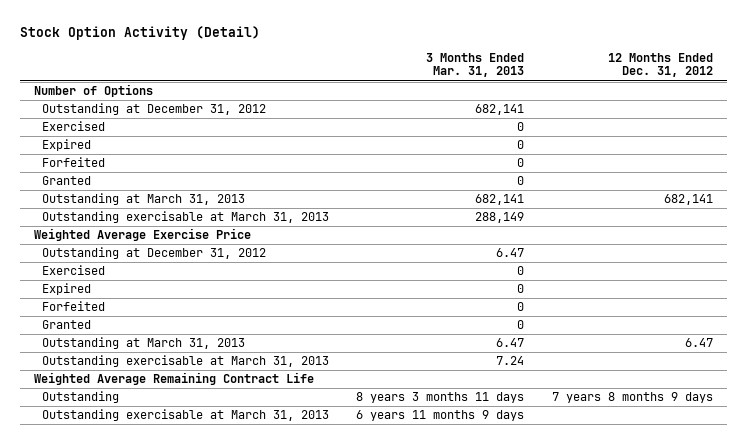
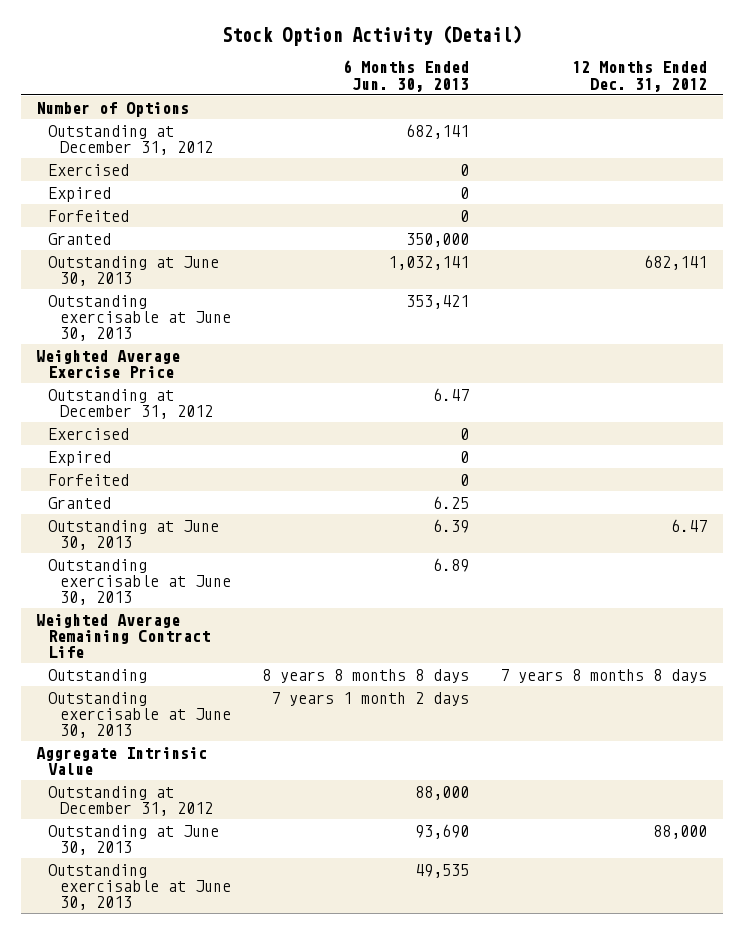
[426,52,525,78] 3 Months Ended Mar. 31, 2013 -> none
none -> [343,60,470,92] 6 Months Ended Jun. 30, 2013
[41,193,245,206] Outstanding at March 31, 2013 -> [48,255,220,287] Outstanding at June 30, 2013
[41,211,329,224] Outstanding exercisable at March 31, 2013 -> [48,294,231,342] Outstanding exercisable at June 30, 2013
[41,337,245,350] Outstanding at March 31, 2013 -> [48,519,220,551] Outstanding at June 30, 2013
[41,355,329,368] Outstanding exercisable at March 31, 2013 -> [48,558,231,606] Outstanding exercisable at June 30, 2013
[551,392,713,404] 7 years 8 months 9 days -> [500,668,708,683] 7 years 8 months 8 days
[41,409,329,422] Outstanding exercisable at March 31, 2013 -> [48,691,231,739] Outstanding exercisable at June 30, 2013
none -> [36,746,208,776] Aggregate Intrinsic Value
none -> [48,785,213,817] Outstanding at December 31, 2012
none -> [48,824,220,856] Outstanding at June 30, 2013
none -> [48,863,231,911] Outstanding exercisable at June 30, 2013

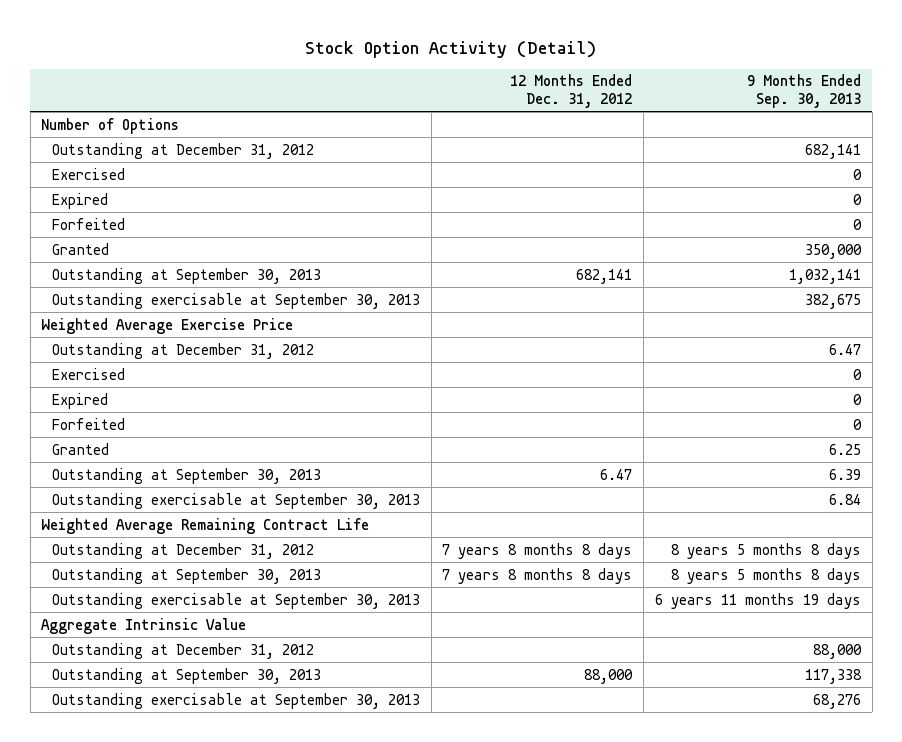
[343,60,470,92] 6 Months Ended Jun. 30, 2013 -> none
none -> [746,74,861,109] 9 Months Ended Sep. 30, 2013
[48,255,220,287] Outstanding at June 30, 2013 -> [51,267,321,284] Outstanding at September 30, 2013
[48,294,231,342] Outstanding exercisable at June 30, 2013 -> [51,292,420,309] Outstanding exercisable at September 30, 2013
[48,519,220,551] Outstanding at June 30, 2013 -> [51,467,321,484] Outstanding at September 30, 2013
[48,558,231,606] Outstanding exercisable at June 30, 2013 -> [51,492,420,509] Outstanding exercisable at September 30, 2013
[48,668,148,683] Outstanding -> [51,542,314,559] Outstanding at December 31, 2012
none -> [51,567,321,584] Outstanding at September 30, 2013
[48,691,231,739] Outstanding exercisable at June 30, 2013 -> [51,592,420,609] Outstanding exercisable at September 30, 2013
[48,824,220,856] Outstanding at June 30, 2013 -> [51,667,321,684] Outstanding at September 30, 2013
[48,863,231,911] Outstanding exercisable at June 30, 2013 -> [51,692,420,709] Outstanding exercisable at September 30, 2013

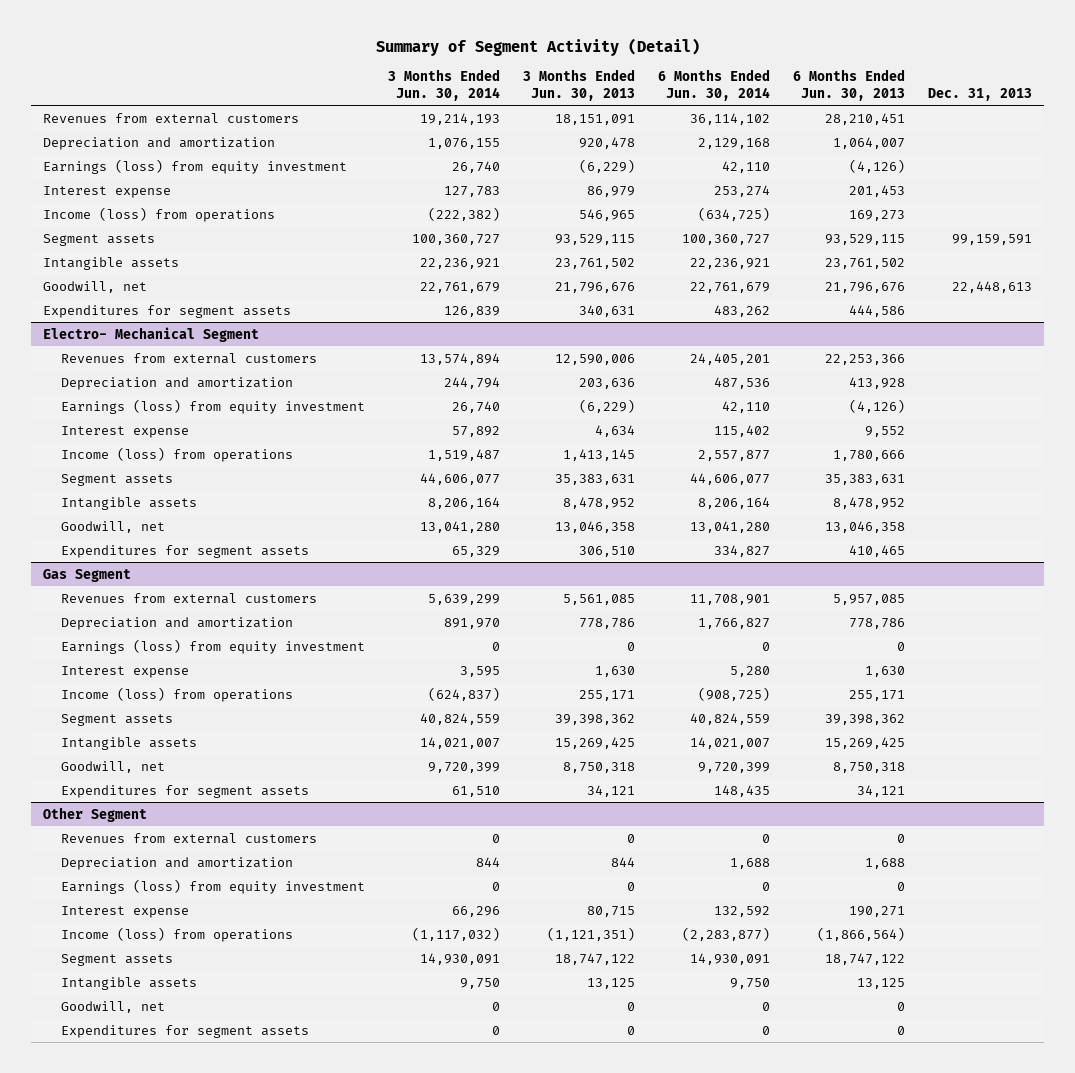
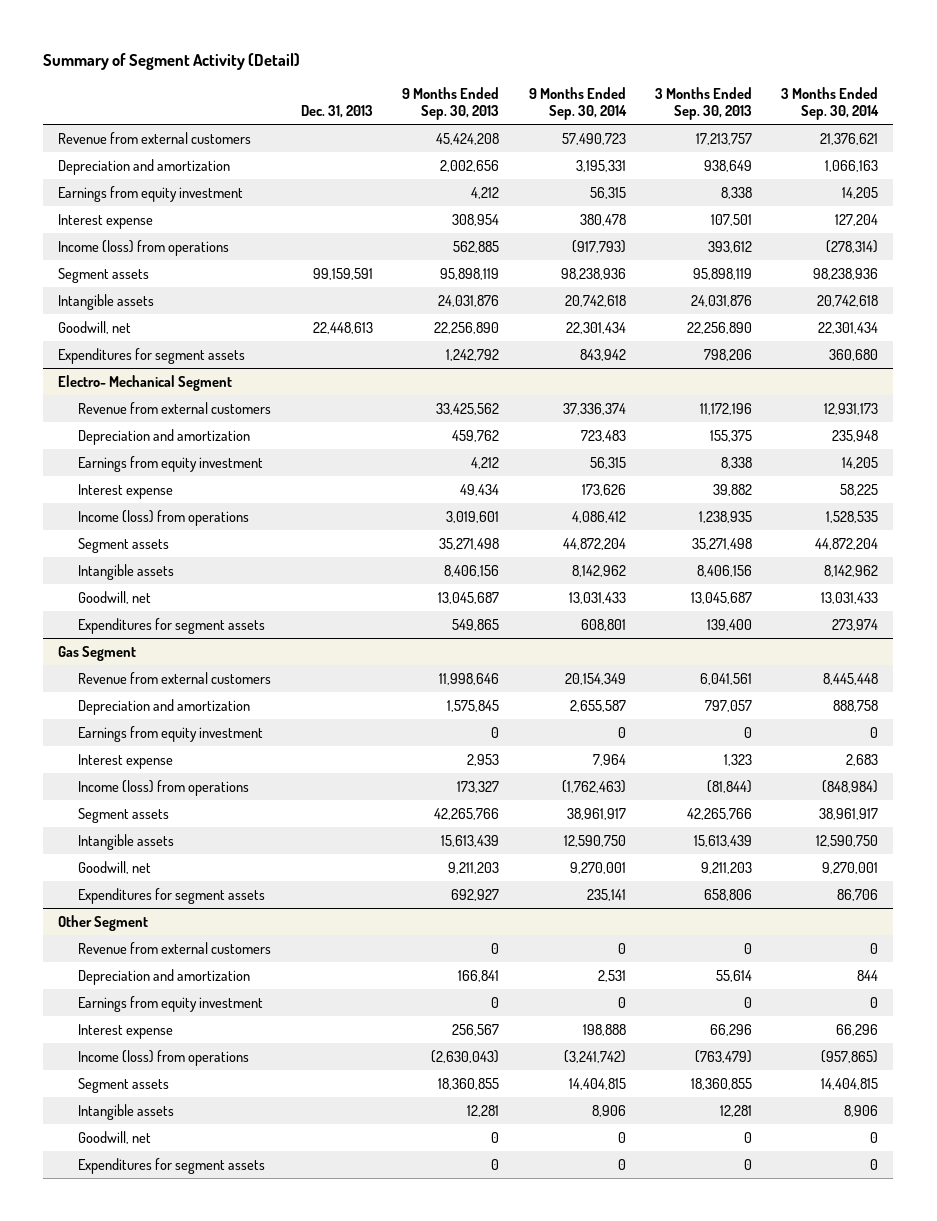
[388,69,501,101] 3 Months Ended Jun. 30, 2014 -> none
[523,69,636,101] 3 Months Ended Jun. 30, 2013 -> none
[658,69,771,101] 6 Months Ended Jun. 30, 2014 -> none
[793,69,906,101] 6 Months Ended Jun. 30, 2013 -> none
none -> [402,87,500,120] 9 Months Ended Sep. 30, 2013
none -> [528,87,627,120] 9 Months Ended Sep. 30, 2014
none -> [655,87,753,120] 3 Months Ended Sep. 30, 2013
none -> [781,87,880,120] 3 Months Ended Sep. 30, 2014
[42,112,299,124] Revenues from external customers -> [58,131,252,144] Revenue from external customers
[42,158,347,174] Earnings (loss) from equity investment -> [58,185,244,202] Earnings from equity investment
[61,352,318,364] Revenues from external customers -> [78,401,272,414] Revenue from external customers
[61,398,366,414] Earnings (loss) from equity investment -> [78,455,264,472] Earnings from equity investment
[61,592,318,604] Revenues from external customers -> [78,671,272,684] Revenue from external customers
[61,638,366,654] Earnings (loss) from equity investment -> [78,725,264,742] Earnings from equity investment
[61,832,318,844] Revenues from external customers -> [78,941,272,954] Revenue from external customers
[61,878,366,894] Earnings (loss) from equity investment -> [78,995,264,1012] Earnings from equity investment

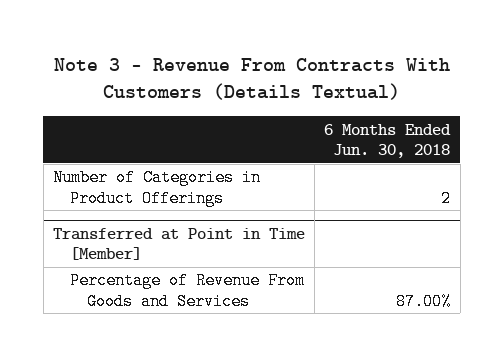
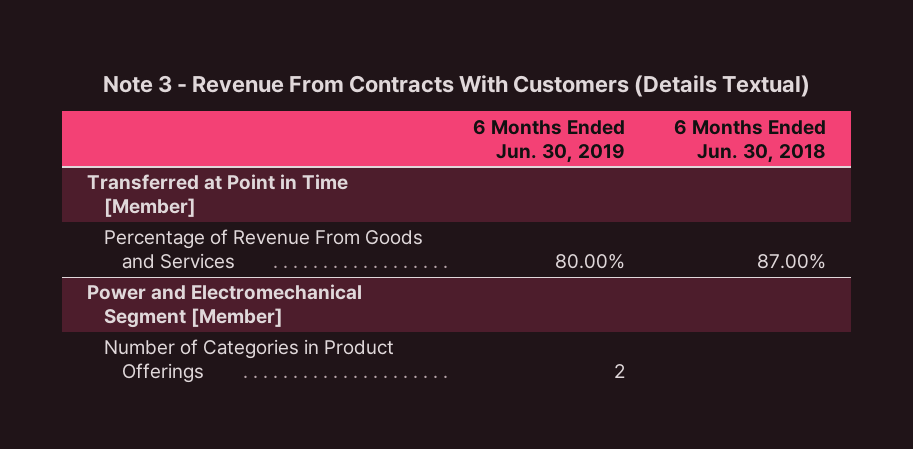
none -> [472,119,625,163] 6 Months Ended Jun. 30, 2019
[52,169,261,208] Number of Categories in Product Offerings -> none
none -> [86,284,362,329] Power and Electromechanical Segment [Member]
none -> [104,339,395,384] Number of Categories in Product Offerings

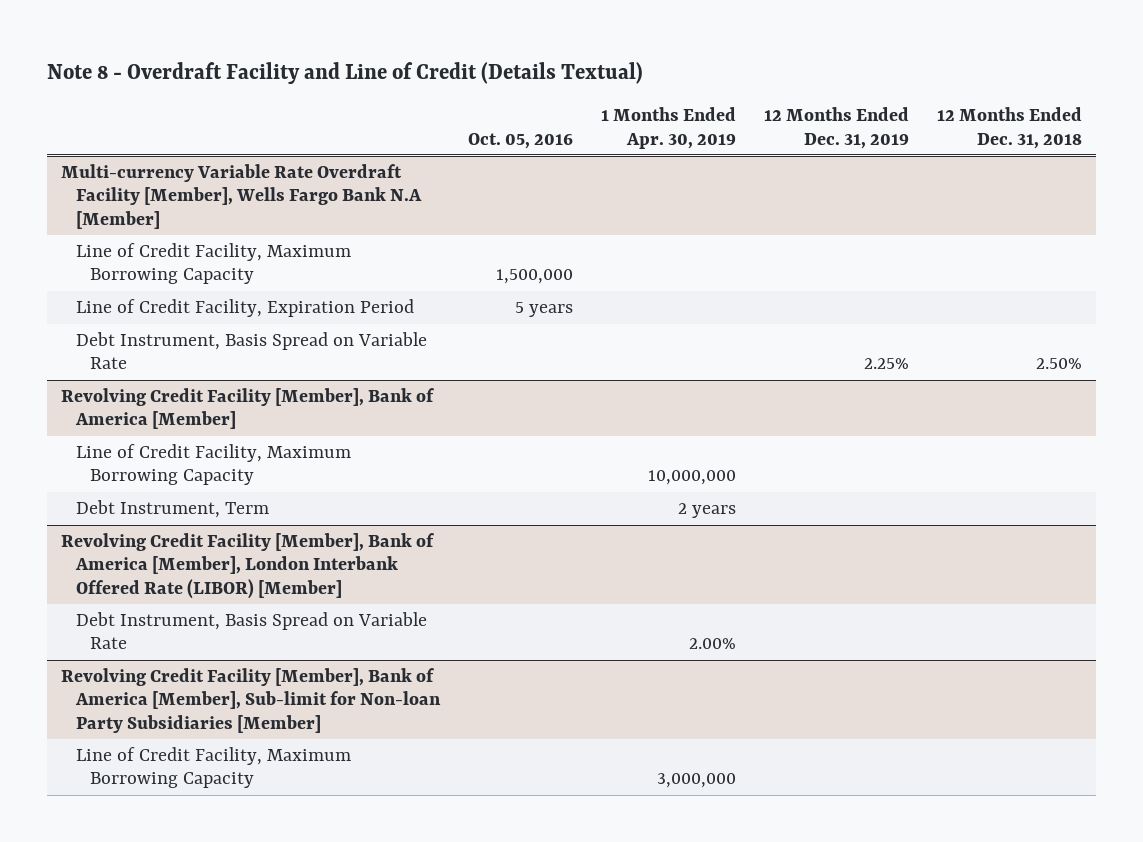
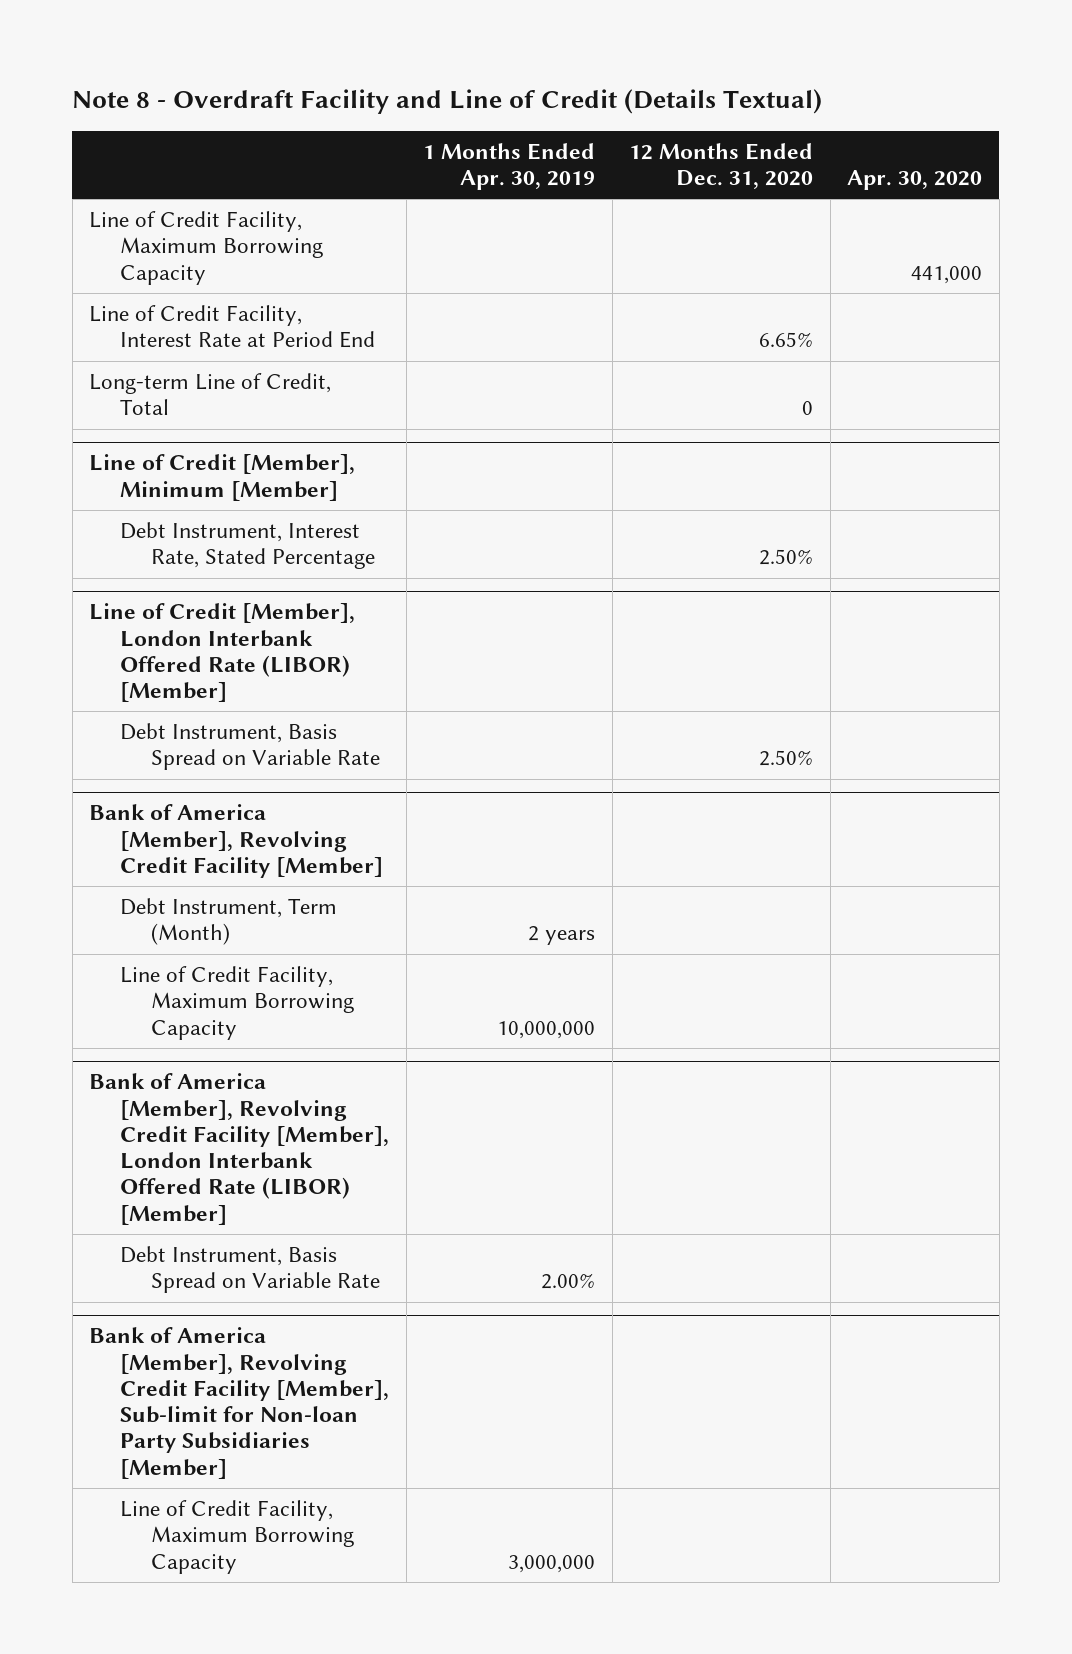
[467,132,573,149] Oct. 05, 2016 -> none
[763,107,909,149] 12 Months Ended Dec. 31, 2019 -> none
[936,107,1082,149] 12 Months Ended Dec. 31, 2018 -> none
none -> [629,142,814,190] 12 Months Ended Dec. 31, 2020
none -> [847,170,983,191] Apr. 30, 2020
[61,164,422,229] Multi-currency Variable Rate Overdraft Facility [Member], Wells Fargo Bank N.A [Member] -> none
[75,243,351,285] Line of Credit Facility, Maximum Borrowing Capacity -> none
[75,299,414,318] Line of Credit Facility, Expiration Period -> none
[75,332,427,370] Debt Instrument, Basis Spread on Variable Rate -> none
none -> [89,211,324,285] Line of Credit Facility, Maximum Borrowing Capacity
none -> [89,305,376,349] Line of Credit Facility, Interest Rate at Period End
none -> [89,373,332,416] Long-term Line of Credit, Total
none -> [89,454,356,501] Line of Credit [Member], Minimum [Member]
none -> [120,522,375,570] Debt Instrument, Interest Rate, Stated Percentage
none -> [89,603,356,703] Line of Credit [Member], London Interbank Offered Rate (LIBOR) [Member]
none -> [120,723,380,771] Debt Instrument, Basis Spread on Variable Rate
[61,388,436,430] Revolving Credit Facility [Member], Bank of America [Member] -> [89,804,384,878] Bank of America [Member], Revolving Credit Facility [Member]
none -> [120,898,338,946] Debt Instrument, Term (Month)
[75,500,269,519] Debt Instrument, Term -> none
[61,533,436,599] Revolving Credit Facility [Member], Bank of America [Member], London Interbank Offered Rate (LIBOR) [Member] -> [89,1073,390,1225] Bank of America [Member], Revolving Credit Facility [Member], London Interbank Offered Rate (LIBOR) [Member]
[61,668,441,733] Revolving Credit Facility [Member], Bank of America [Member], Sub-limit for Non-loan Party Subsidiaries [Member] -> [89,1327,390,1479] Bank of America [Member], Revolving Credit Facility [Member], Sub-limit for Non-loan Party Subsidiaries [Member]

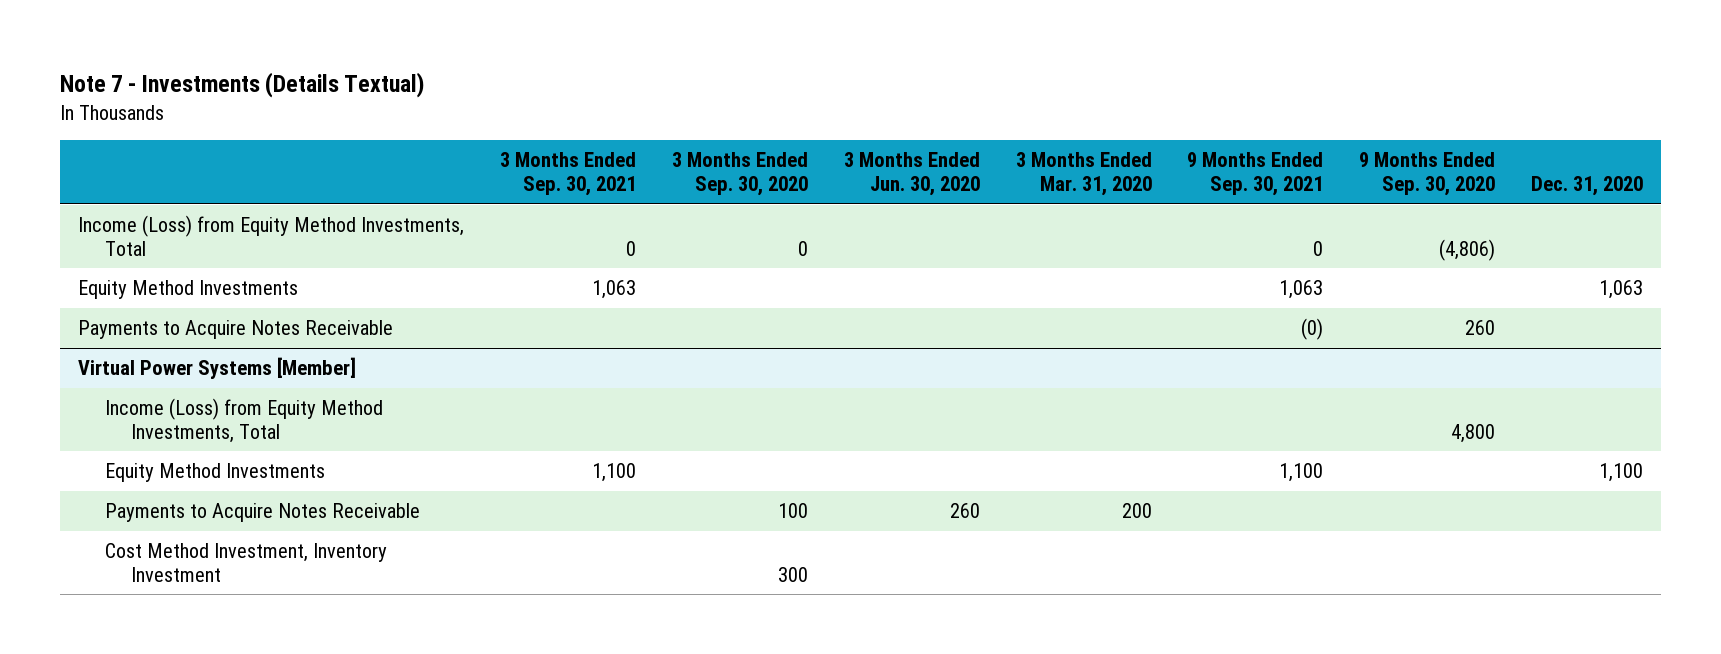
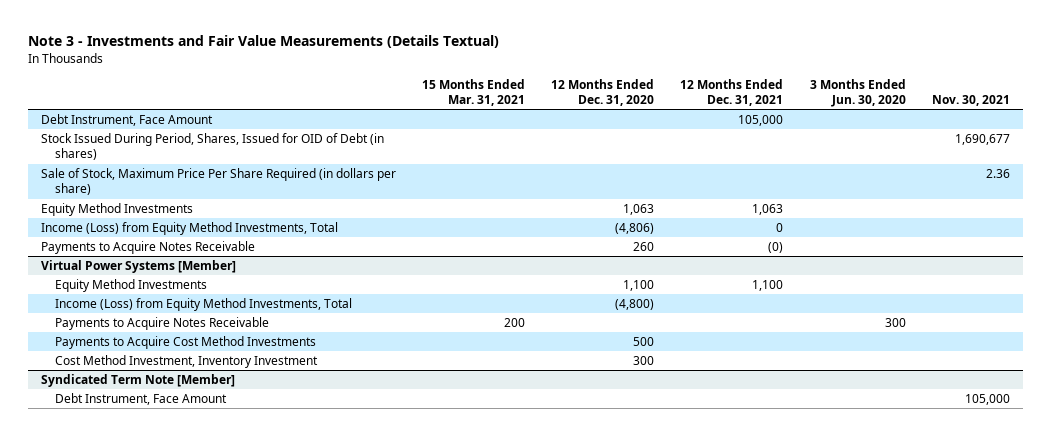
[60,72,425,99] Note 7 - Investments (Details Textual) -> [27,35,499,49] Note 3 - Investments and Fair Value Measurements (Details Textual)
[500,152,637,197] 3 Months Ended Sep. 30, 2021 -> none
[671,152,808,197] 3 Months Ended Sep. 30, 2020 -> none
[1015,152,1152,197] 3 Months Ended Mar. 31, 2020 -> none
[1187,152,1324,197] 9 Months Ended Sep. 30, 2021 -> none
[1359,152,1496,197] 9 Months Ended Sep. 30, 2020 -> none
[1530,176,1643,197] Dec. 31, 2020 -> none
none -> [422,78,526,106] 15 Months Ended Mar. 31, 2021
none -> [551,78,655,106] 12 Months Ended Dec. 31, 2020
none -> [680,78,784,106] 12 Months Ended Dec. 31, 2021
none -> [931,94,1010,106] Nov. 30, 2021
none -> [40,114,213,127] Debt Instrument, Face Amount
none -> [40,133,384,161] Stock Issued During Period, Shares, Issued for OID of Debt (in shares)
none -> [40,168,396,196] Sale of Stock, Maximum Price Per Share Required (in dollars per share)
[78,215,465,256] Income (Loss) from Equity Method Investments, Total -> [40,222,338,236] Income (Loss) from Equity Method Investments, Total
[104,398,383,443] Income (Loss) from Equity Method Investments, Total -> [54,298,352,312] Income (Loss) from Equity Method Investments, Total
[949,503,980,519] 260 -> [884,318,906,328] 300
none -> [54,336,316,350] Payments to Acquire Cost Method Investments
none -> [40,374,235,388] Syndicated Term Note [Member]
none -> [54,393,227,406] Debt Instrument, Face Amount

